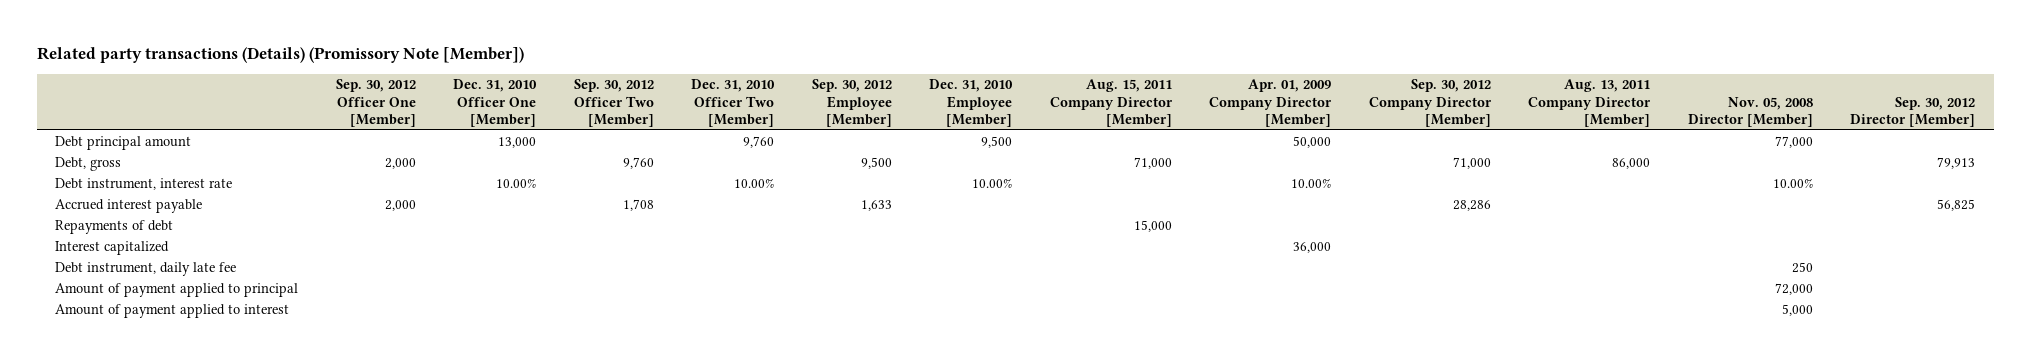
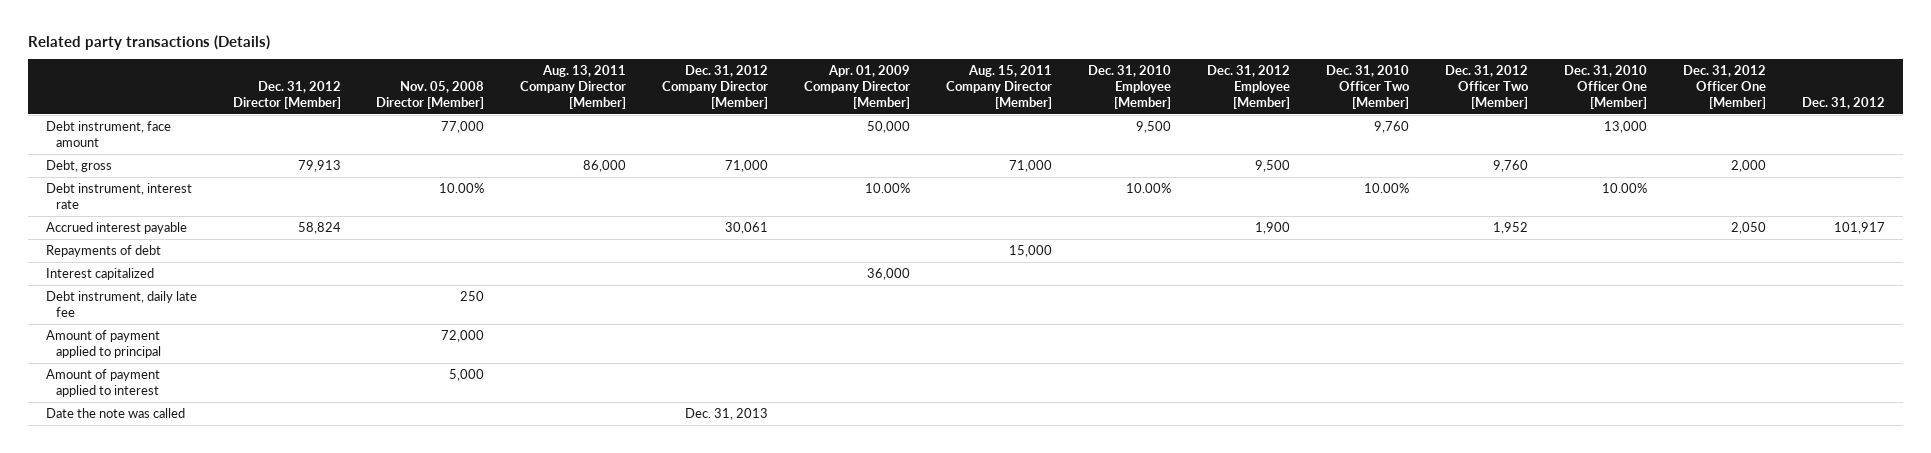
[36,47,524,64] Related party transactions (Details) (Promissory Note [Member]) -> [27,34,270,50] Related party transactions (Details)
[335,79,416,127] Sep. 30, 2012 Officer One [Member] -> none
[573,79,654,127] Sep. 30, 2012 Officer Two [Member] -> none
[811,79,892,127] Sep. 30, 2012 Employee [Member] -> none
[1368,79,1492,127] Sep. 30, 2012 Company Director [Member] -> none
[1850,96,1976,127] Sep. 30, 2012 Director [Member] -> none
none -> [232,81,341,109] Dec. 31, 2012 Director [Member]
none -> [662,65,769,109] Dec. 31, 2012 Company Director [Member]
none -> [1207,65,1291,109] Dec. 31, 2012 Employee [Member]
none -> [1445,65,1530,109] Dec. 31, 2012 Officer Two [Member]
none -> [1683,65,1767,109] Dec. 31, 2012 Officer One [Member]
none -> [1802,96,1886,109] Dec. 31, 2012
[55,136,192,151] Debt principal amount -> [45,120,171,147] Debt instrument, face amount
none -> [45,407,185,418] Date the note was called

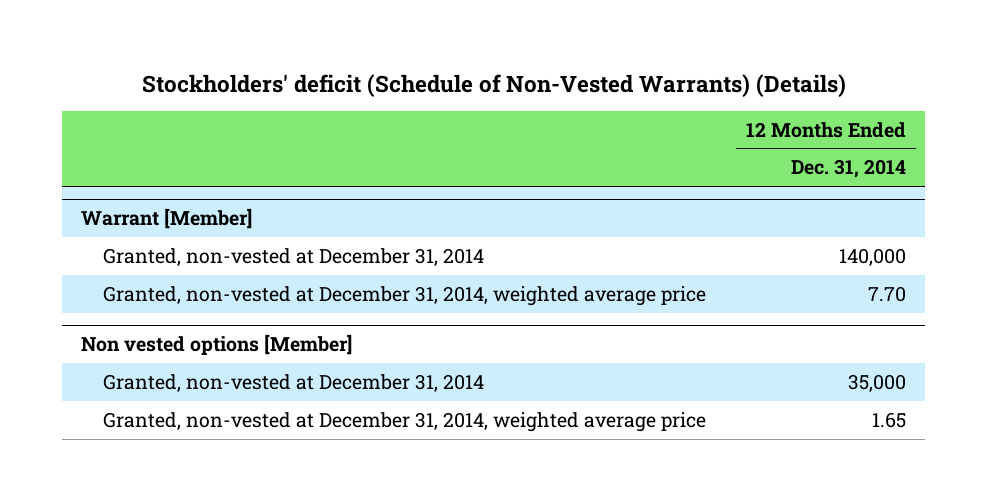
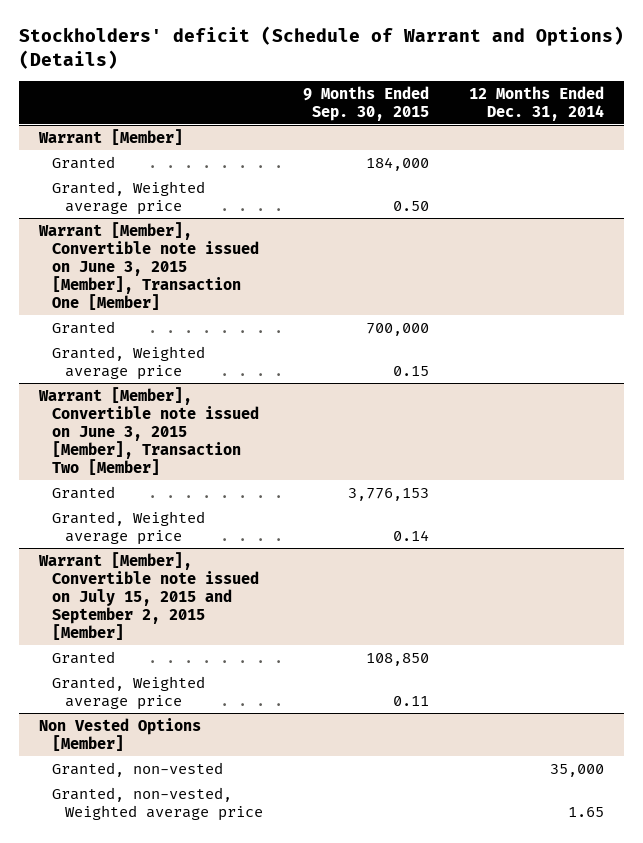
[141,73,846,97] Stockholders' deficit (Schedule of Non-Vested Warrants) (Details) -> [18,26,624,69] Stockholders' deficit (Schedule of Warrant and Options) (Details)
none -> [303,85,430,121] 9 Months Ended Sep. 30, 2015
[103,247,485,266] Granted, non-vested at December 31, 2014 -> none
[103,285,707,306] Granted, non-vested at December 31, 2014, weighted average price -> none
none -> [52,155,116,169] Granted
none -> [52,180,206,215] Granted, Weighted average price
none -> [37,221,260,311] Warrant [Member], Convertible note issued on June 3, 2015 [Member], Transaction One [Member]
none -> [52,320,116,334] Granted
none -> [52,345,206,380] Granted, Weighted average price
none -> [37,386,260,476] Warrant [Member], Convertible note issued on June 3, 2015 [Member], Transaction Two [Member]
none -> [52,485,116,499] Granted
none -> [52,510,206,545] Granted, Weighted average price
none -> [37,551,260,641] Warrant [Member], Convertible note issued on July 15, 2015 and September 2, 2015 [Member]
none -> [52,650,116,664] Granted
none -> [52,675,206,710] Granted, Weighted average price
[81,333,353,355] Non vested options [Member] -> [38,717,201,751] Non Vested Options [Member]
[103,373,485,392] Granted, non-vested at December 31, 2014 -> [52,761,224,777] Granted, non-vested
[103,411,707,432] Granted, non-vested at December 31, 2014, weighted average price -> [52,786,264,821] Granted, non-vested, Weighted average price

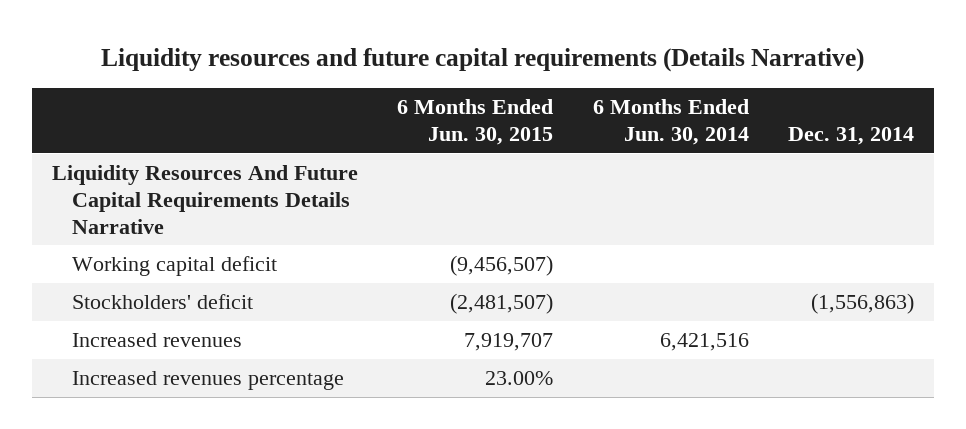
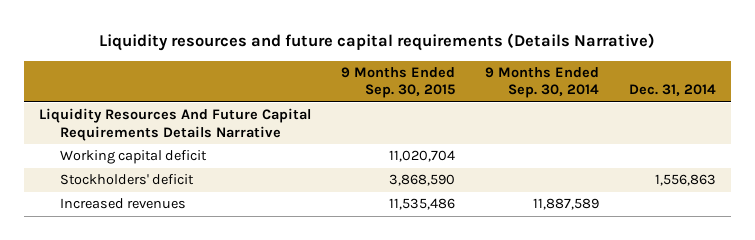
[397,99,554,146] 6 Months Ended Jun. 30, 2015 -> none
[592,99,749,146] 6 Months Ended Jun. 30, 2014 -> none
none -> [340,66,455,99] 9 Months Ended Sep. 30, 2015
none -> [484,66,599,99] 9 Months Ended Sep. 30, 2014
[811,293,915,315] (1,556,863) -> [655,174,717,187] 1,556,863
[72,371,345,391] Increased revenues percentage -> none

